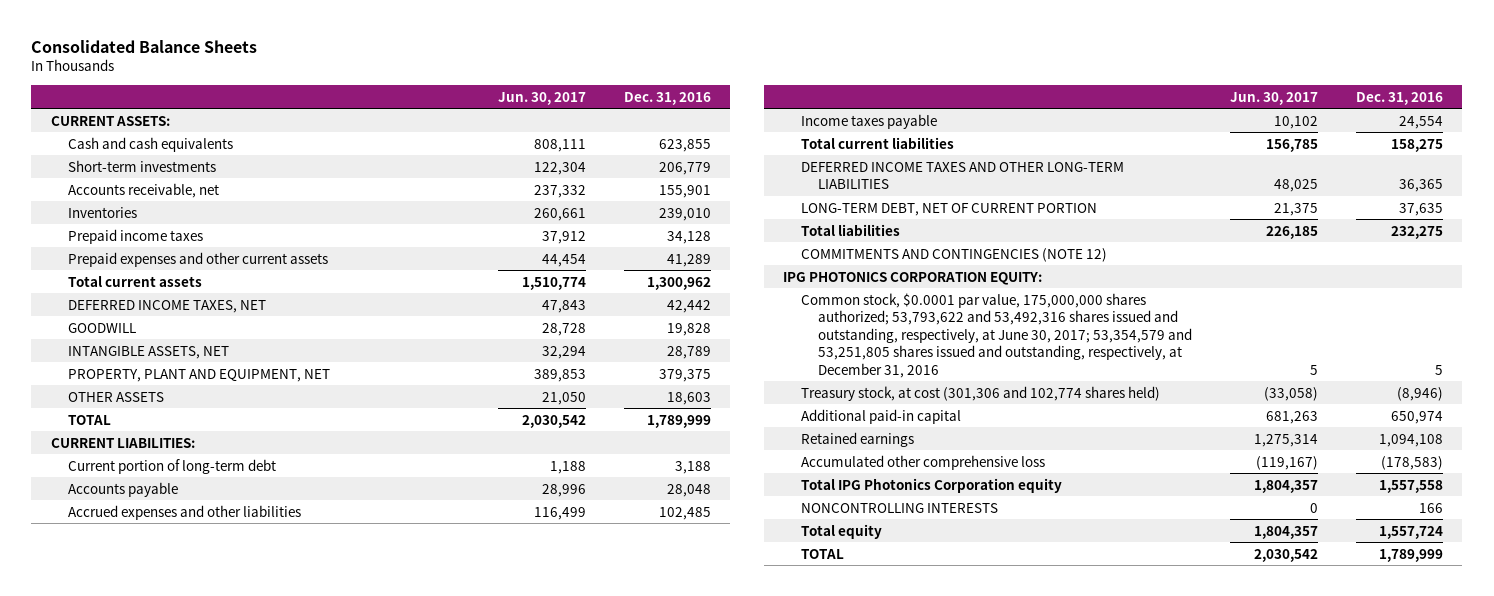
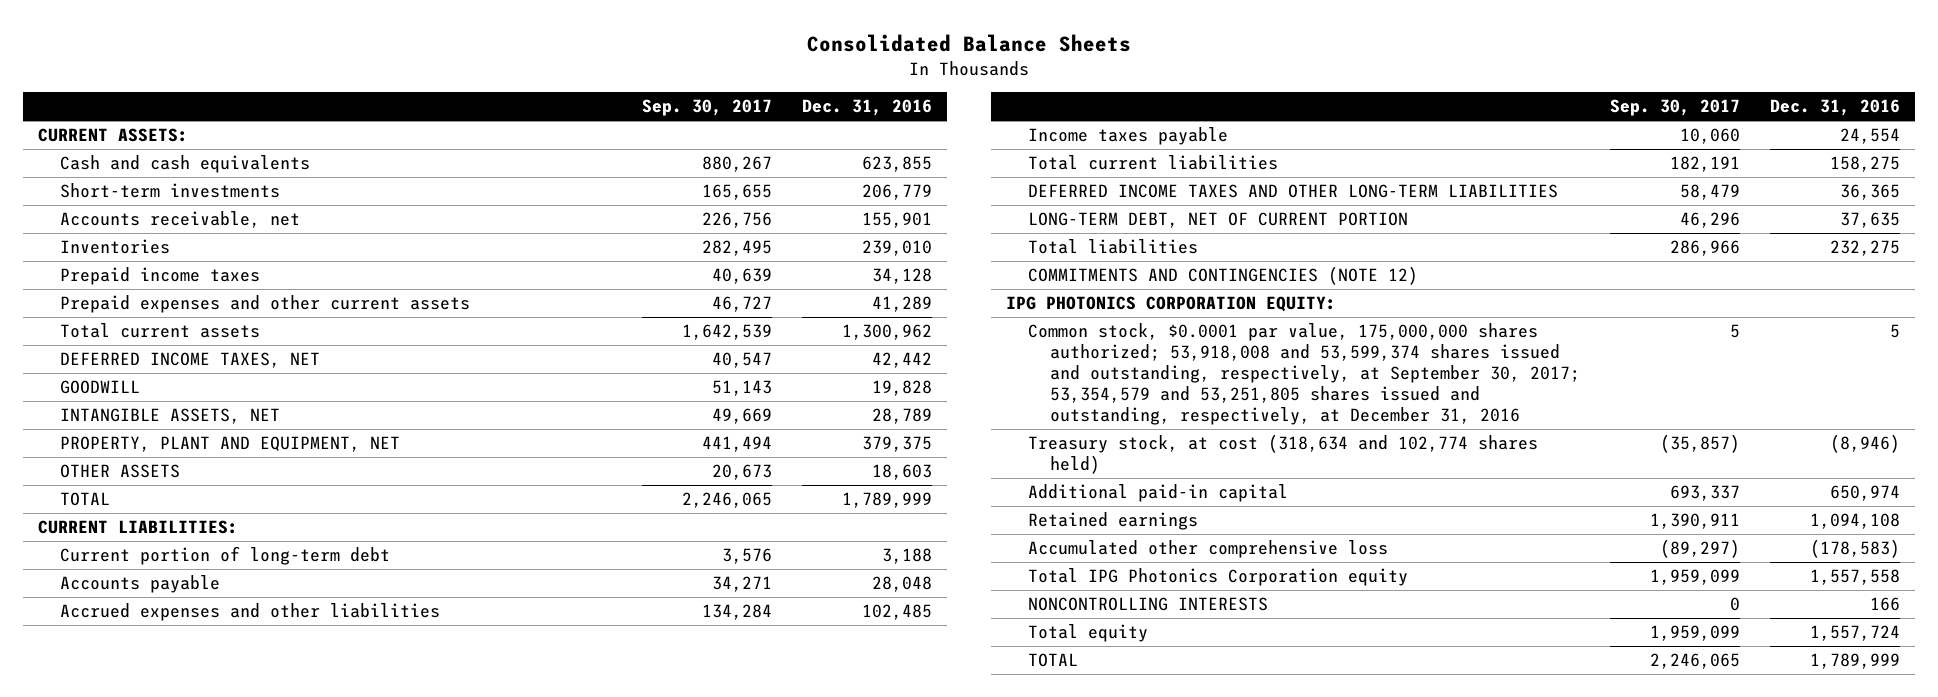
[497,91,586,105] Jun. 30, 2017 -> none
none -> [641,99,772,117] Sep. 30, 2017
[800,292,1192,378] Common stock, $0.0001 par value, 175,000,000 shares authorized; 53,793,622 and 53,492,316 shares issued and outstanding, respectively, at June 30, 2017; 53,354,579 and 53,251,805 shares issued and outstanding, respectively, at December 31, 2016 -> [1027,323,1580,426] Common stock, $0.0001 par value, 175,000,000 shares authorized; 53,918,008 and 53,599,374 shares issued and outstanding, respectively, at September 30, 2017; 53,354,579 and 53,251,805 shares issued and outstanding, respectively, at December 31, 2016
[800,385,1160,401] Treasury stock, at cost (301,306 and 102,774 shares held) -> [1027,434,1538,475] Treasury stock, at cost (318,634 and 102,774 shares held)

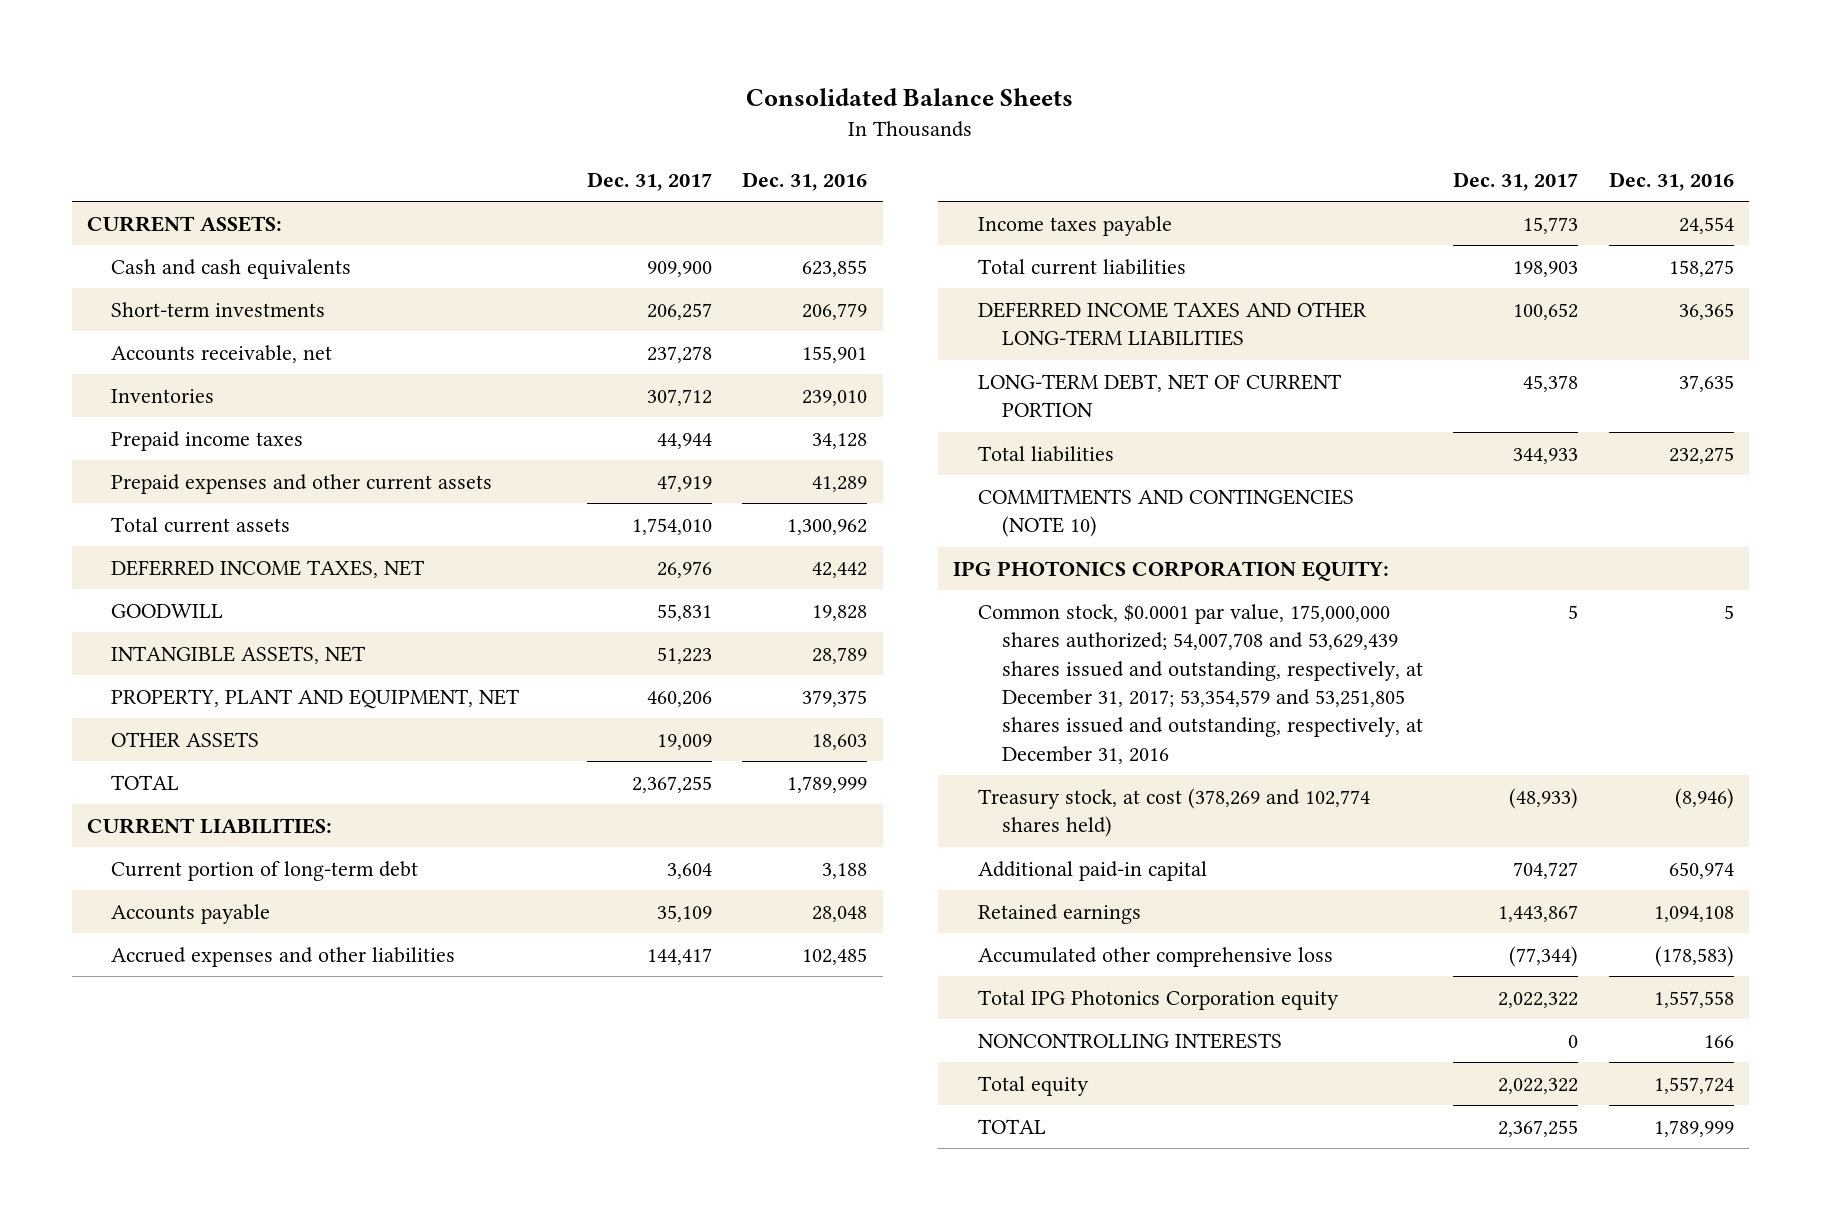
[641,99,772,117] Sep. 30, 2017 -> none
none -> [586,172,712,192] Dec. 31, 2017
[1027,266,1418,286] COMMITMENTS AND CONTINGENCIES (NOTE 12) -> [977,488,1354,538] COMMITMENTS AND CONTINGENCIES (NOTE 10)
[1027,323,1580,426] Common stock, $0.0001 par value, 175,000,000 shares authorized; 53,918,008 and 53,599,374 shares issued and outstanding, respectively, at September 30, 2017; 53,354,579 and 53,251,805 shares issued and outstanding, respectively, at December 31, 2016 -> [977,603,1423,764] Common stock, $0.0001 par value, 175,000,000 shares authorized; 54,007,708 and 53,629,439 shares issued and outstanding, respectively, at December 31, 2017; 53,354,579 and 53,251,805 shares issued and outstanding, respectively, at December 31, 2016
[1027,434,1538,475] Treasury stock, at cost (318,634 and 102,774 shares held) -> [977,787,1370,838] Treasury stock, at cost (378,269 and 102,774 shares held)

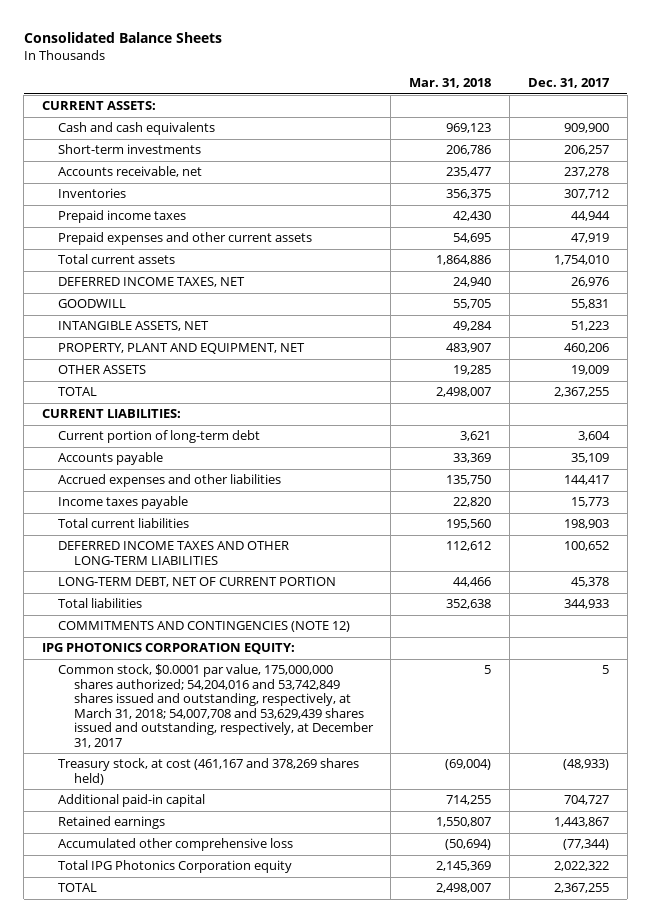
[742,172,868,192] Dec. 31, 2016 -> none
none -> [409,78,492,89] Mar. 31, 2018
[977,488,1354,538] COMMITMENTS AND CONTINGENCIES (NOTE 10) -> [57,621,350,633] COMMITMENTS AND CONTINGENCIES (NOTE 12)
[977,603,1423,764] Common stock, $0.0001 par value, 175,000,000 shares authorized; 54,007,708 and 53,629,439 shares issued and outstanding, respectively, at December 31, 2017; 53,354,579 and 53,251,805 shares issued and outstanding, respectively, at December 31, 2016 -> [57,664,374,748] Common stock, $0.0001 par value, 175,000,000 shares authorized; 54,204,016 and 53,742,849 shares issued and outstanding, respectively, at March 31, 2018; 54,007,708 and 53,629,439 shares issued and outstanding, respectively, at December 31, 2017
[977,787,1370,838] Treasury stock, at cost (378,269 and 102,774 shares held) -> [57,758,359,785] Treasury stock, at cost (461,167 and 378,269 shares held)
[977,1032,1282,1049] NONCONTROLLING INTERESTS -> none
[977,1075,1089,1096] Total equity -> none

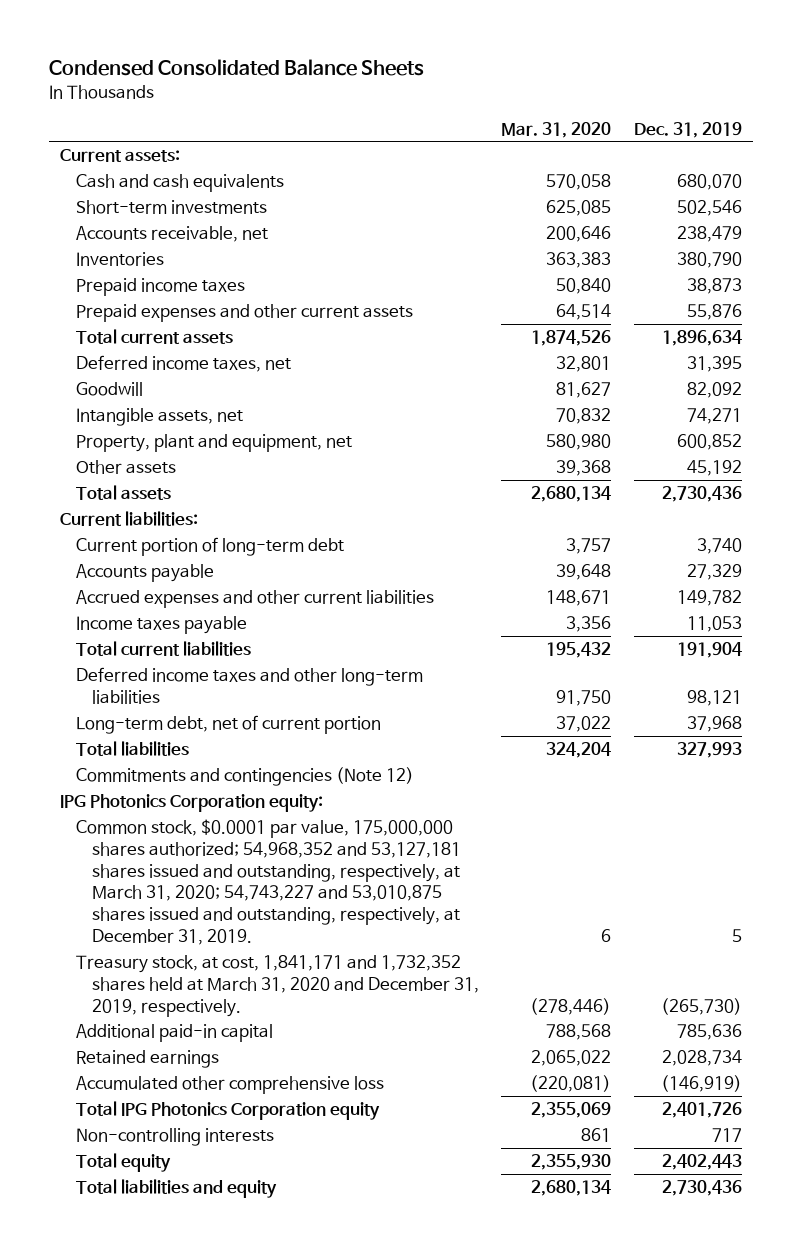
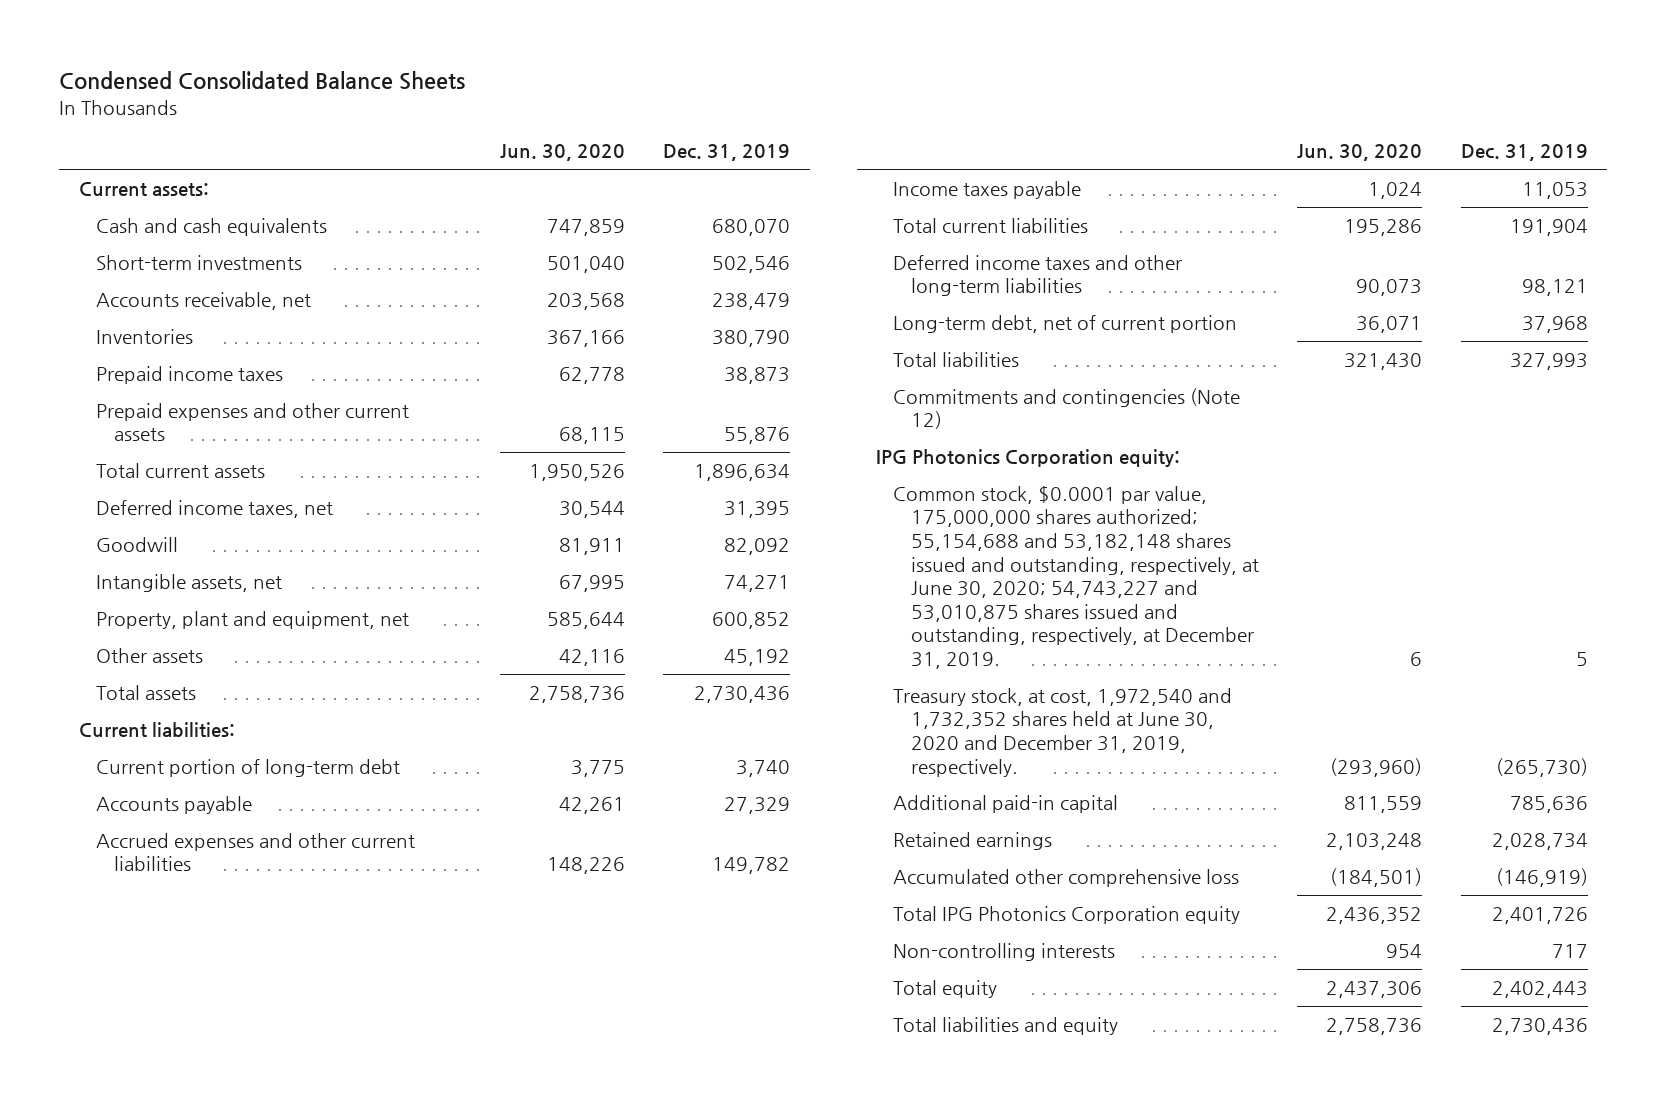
[501,121,612,138] Mar. 31, 2020 -> none
none -> [500,144,626,162] Jun. 30, 2020
[75,819,461,945] Common stock, $0.0001 par value, 175,000,000 shares authorized; 54,968,352 and 53,127,181 shares issued and outstanding, respectively, at March 31, 2020; 54,743,227 and 53,010,875 shares issued and outstanding, respectively, at December 31, 2019. -> [893,485,1259,669] Common stock, $0.0001 par value, 175,000,000 shares authorized; 55,154,688 and 53,182,148 shares issued and outstanding, respectively, at June 30, 2020; 54,743,227 and 53,010,875 shares issued and outstanding, respectively, at December 31, 2019.
[75,955,479,1017] Treasury stock, at cost, 1,841,171 and 1,732,352 shares held at March 31, 2020 and December 31, 2019, respectively. -> [893,687,1233,777] Treasury stock, at cost, 1,972,540 and 1,732,352 shares held at June 30, 2020 and December 31, 2019, respectively.

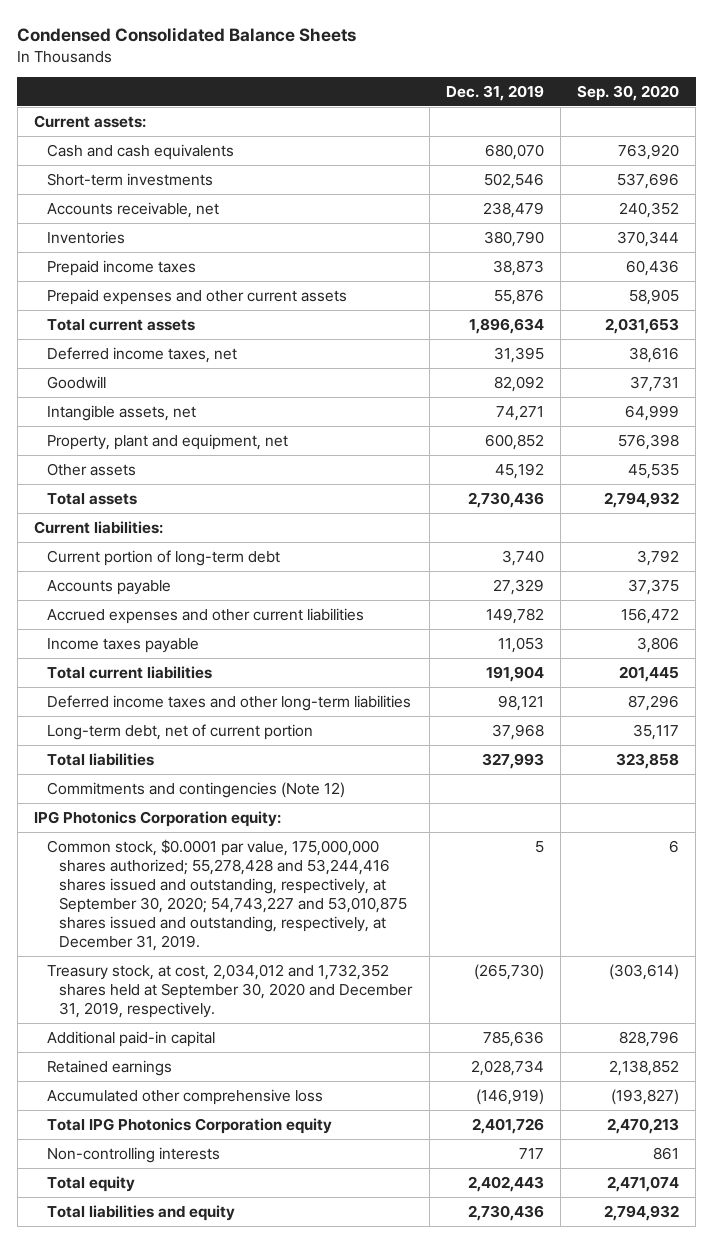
[500,144,626,162] Jun. 30, 2020 -> none
none -> [577,84,680,101] Sep. 30, 2020
[893,485,1259,669] Common stock, $0.0001 par value, 175,000,000 shares authorized; 55,154,688 and 53,182,148 shares issued and outstanding, respectively, at June 30, 2020; 54,743,227 and 53,010,875 shares issued and outstanding, respectively, at December 31, 2019. -> [46,838,408,951] Common stock, $0.0001 par value, 175,000,000 shares authorized; 55,278,428 and 53,244,416 shares issued and outstanding, respectively, at September 30, 2020; 54,743,227 and 53,010,875 shares issued and outstanding, respectively, at December 31, 2019.
[893,687,1233,777] Treasury stock, at cost, 1,972,540 and 1,732,352 shares held at June 30, 2020 and December 31, 2019, respectively. -> [46,963,414,1018] Treasury stock, at cost, 2,034,012 and 1,732,352 shares held at September 30, 2020 and December 31, 2019, respectively.

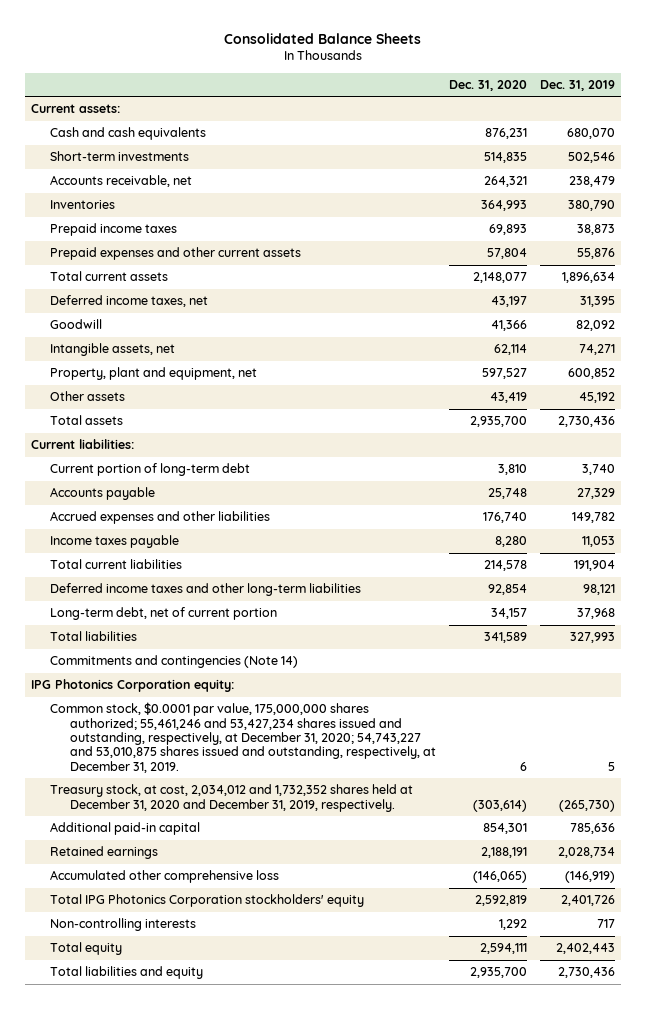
[17,26,357,42] Condensed Consolidated Balance Sheets -> [223,32,421,44] Consolidated Balance Sheets
[577,84,680,101] Sep. 30, 2020 -> none
none -> [448,79,527,91] Dec. 31, 2020
[46,607,364,624] Accrued expenses and other current liabilities -> [50,511,271,525] Accrued expenses and other liabilities
[46,781,345,798] Commitments and contingencies (Note 12) -> [50,655,299,669] Commitments and contingencies (Note 14)
[46,838,408,951] Common stock, $0.0001 par value, 175,000,000 shares authorized; 55,278,428 and 53,244,416 shares issued and outstanding, respectively, at September 30, 2020; 54,743,227 and 53,010,875 shares issued and outstanding, respectively, at December 31, 2019. -> [50,702,436,773] Common stock, $0.0001 par value, 175,000,000 shares authorized; 55,461,246 and 53,427,234 shares issued and outstanding, respectively, at December 31, 2020; 54,743,227 and 53,010,875 shares issued and outstanding, respectively, at December 31, 2019.
[46,963,414,1018] Treasury stock, at cost, 2,034,012 and 1,732,352 shares held at September 30, 2020 and December 31, 2019, respectively. -> [50,784,414,812] Treasury stock, at cost, 2,034,012 and 1,732,352 shares held at December 31, 2020 and December 31, 2019, respectively.
[46,1117,332,1134] Total IPG Photonics Corporation equity -> [50,894,365,908] Total IPG Photonics Corporation stockholders' equity

